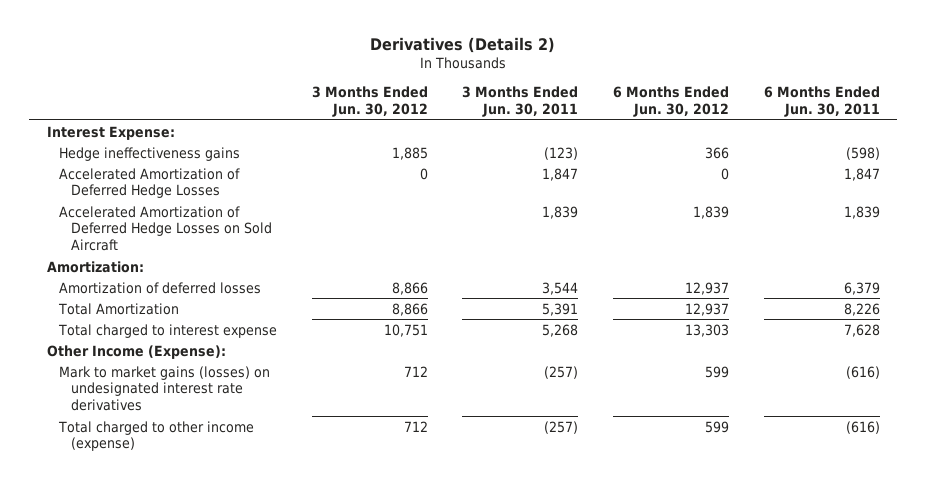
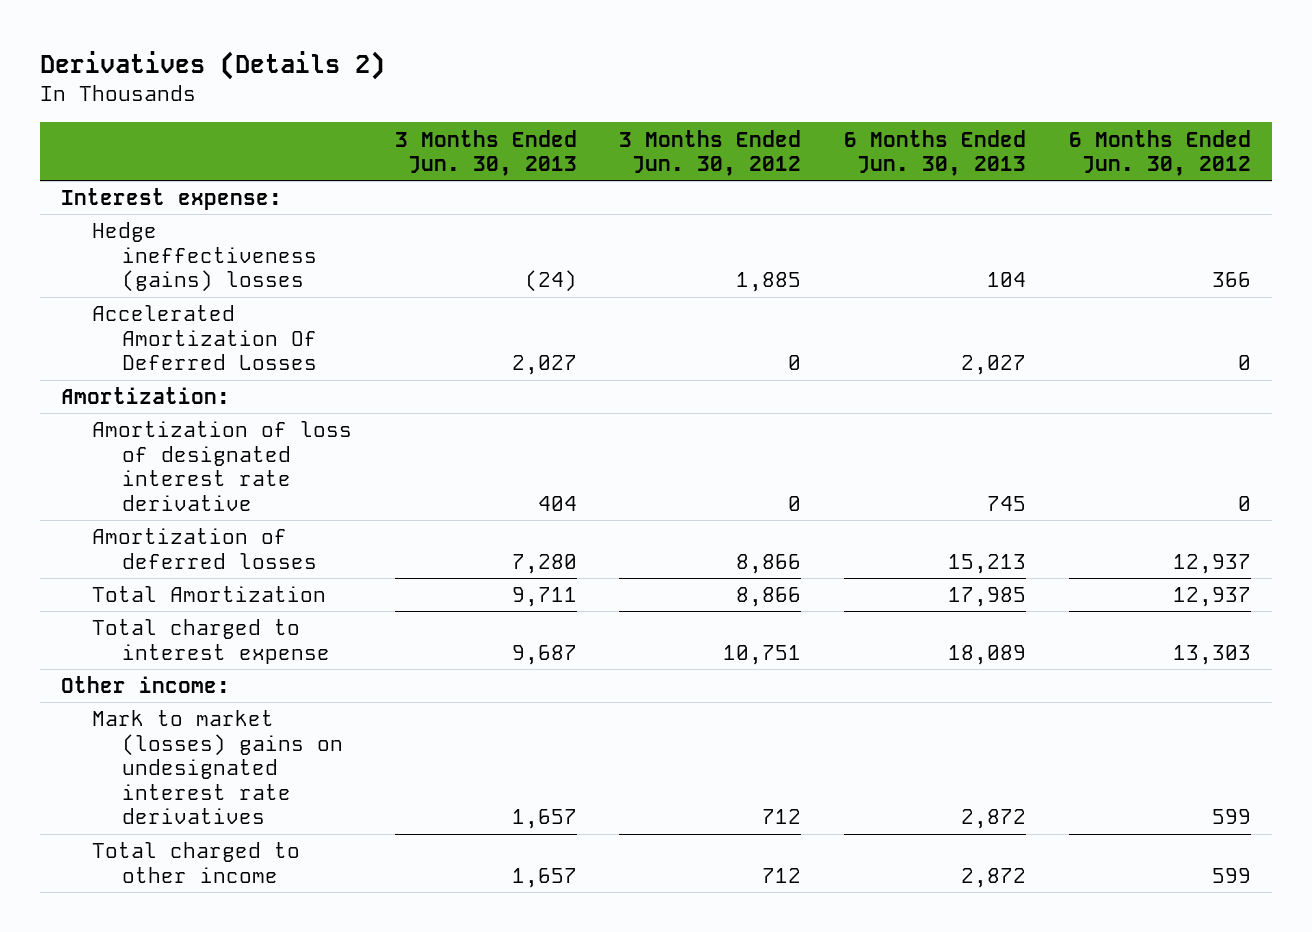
[462,86,579,118] 3 Months Ended Jun. 30, 2011 -> none
[763,86,880,118] 6 Months Ended Jun. 30, 2011 -> none
none -> [394,129,577,177] 3 Months Ended Jun. 30, 2013
none -> [844,129,1027,177] 6 Months Ended Jun. 30, 2013
[58,205,273,252] Accelerated Amortization of Deferred Hedge Losses on Sold Aircraft -> none
[46,125,175,140] Interest Expense: -> [61,188,283,211] Interest expense:
[58,146,240,161] Hedge ineffectiveness gains -> [91,222,318,293] Hedge ineffectiveness (gains) losses
[58,167,240,199] Accelerated Amortization of Deferred Hedge Losses -> [91,305,318,371] Accelerated Amortization Of Deferred Losses
none -> [91,421,352,511] Amortization of loss of designated interest rate derivative
[46,344,226,359] Other Income (Expense): -> [61,676,231,694] Other income:
[58,365,270,412] Mark to market gains (losses) on undesignated interest rate derivatives -> [91,710,344,825] Mark to market (losses) gains on undesignated interest rate derivatives
[57,420,254,452] Total charged to other income (expense) -> [91,842,300,883] Total charged to other income

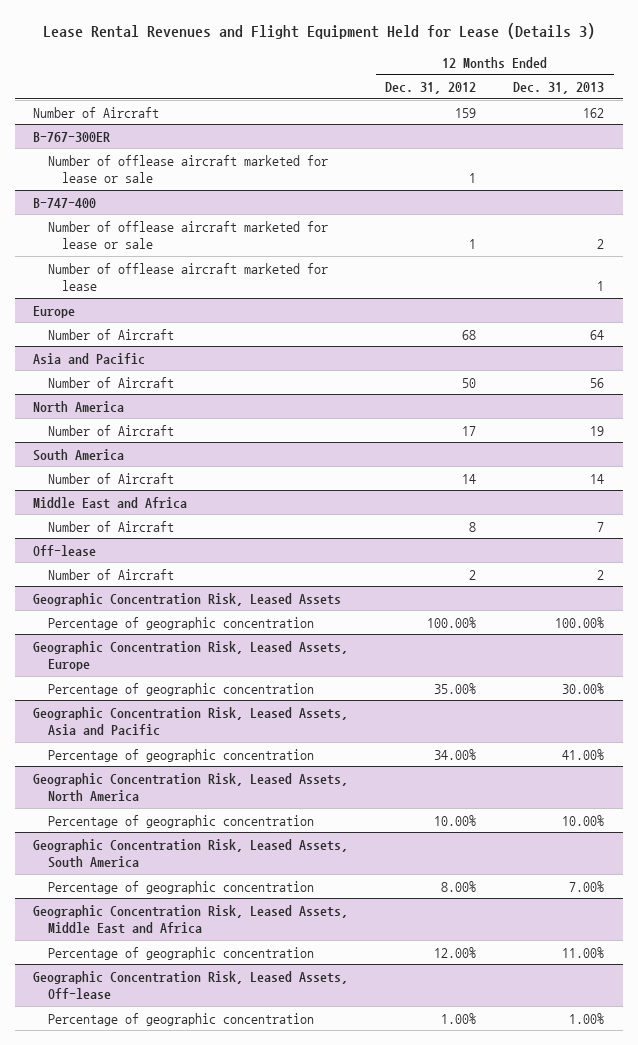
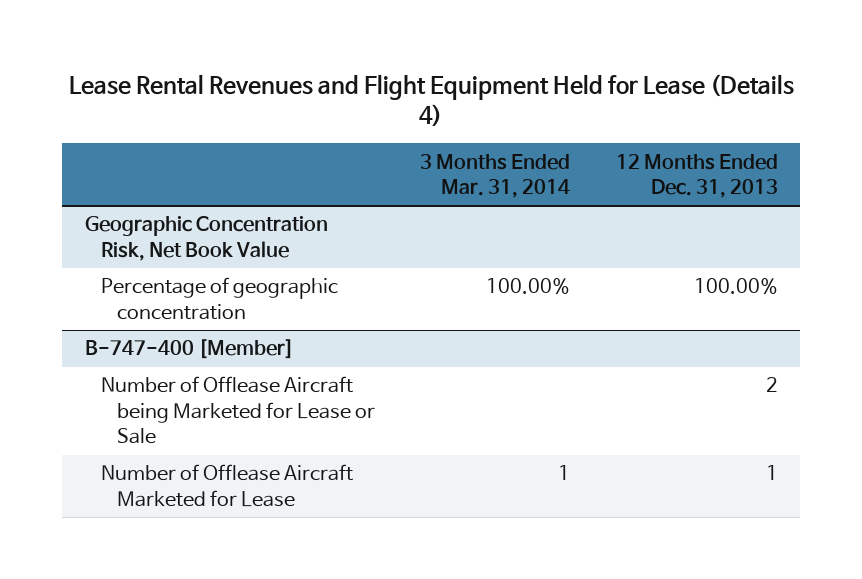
[42,23,595,40] Lease Rental Revenues and Flight Equipment Held for Lease (Details 3) -> [69,73,795,128] Lease Rental Revenues and Flight Equipment Held for Lease (Details 4)
[385,82,477,95] Dec. 31, 2012 -> none
none -> [420,153,571,199] 3 Months Ended Mar. 31, 2014
[33,106,160,118] Number of Aircraft -> none
[33,131,111,142] B-767-300ER -> none
[47,154,328,184] Number of offlease aircraft marketed for lease or sale -> none
[33,197,97,208] B-747-400 -> none
[47,220,328,250] Number of offlease aircraft marketed for lease or sale -> none
[47,262,328,292] Number of offlease aircraft marketed for lease -> none
[33,305,76,318] Europe -> none
[47,328,174,340] Number of Aircraft -> none
[33,352,146,364] Asia and Pacific -> none
[47,376,174,388] Number of Aircraft -> none
[33,400,125,413] North America -> none
[47,424,174,436] Number of Aircraft -> none
[33,448,125,461] South America -> none
[47,472,174,484] Number of Aircraft -> none
[33,496,188,509] Middle East and Africa -> none
[47,520,174,532] Number of Aircraft -> none
[33,544,97,556] Off-lease -> none
[47,568,174,580] Number of Aircraft -> none
[33,592,342,606] Geographic Concentration Risk, Leased Assets -> none
none -> [84,216,328,261] Geographic Concentration Risk, Net Book Value
[33,640,349,672] Geographic Concentration Risk, Leased Assets, Europe -> none
[47,682,314,696] Percentage of geographic concentration -> none
[33,706,349,736] Geographic Concentration Risk, Leased Assets, Asia and Pacific -> none
[47,748,314,762] Percentage of geographic concentration -> none
[33,772,349,803] Geographic Concentration Risk, Leased Assets, North America -> none
[47,814,314,828] Percentage of geographic concentration -> none
[33,838,349,869] Geographic Concentration Risk, Leased Assets, South America -> none
[47,880,314,894] Percentage of geographic concentration -> none
[33,904,349,935] Geographic Concentration Risk, Leased Assets, Middle East and Africa -> none
[47,946,314,960] Percentage of geographic concentration -> none
[33,970,349,1000] Geographic Concentration Risk, Leased Assets, Off-lease -> none
[47,1012,314,1026] Percentage of geographic concentration -> none
none -> [84,339,294,360] B-747-400 [Member]
none -> [100,376,375,445] Number of Offlease Aircraft being Marketed for Lease or Sale
none -> [100,464,353,507] Number of Offlease Aircraft Marketed for Lease

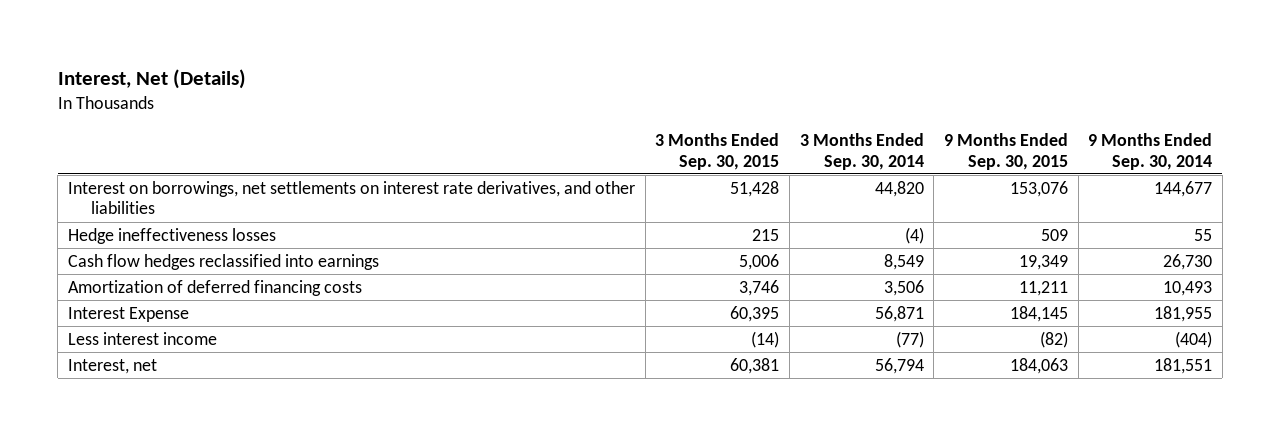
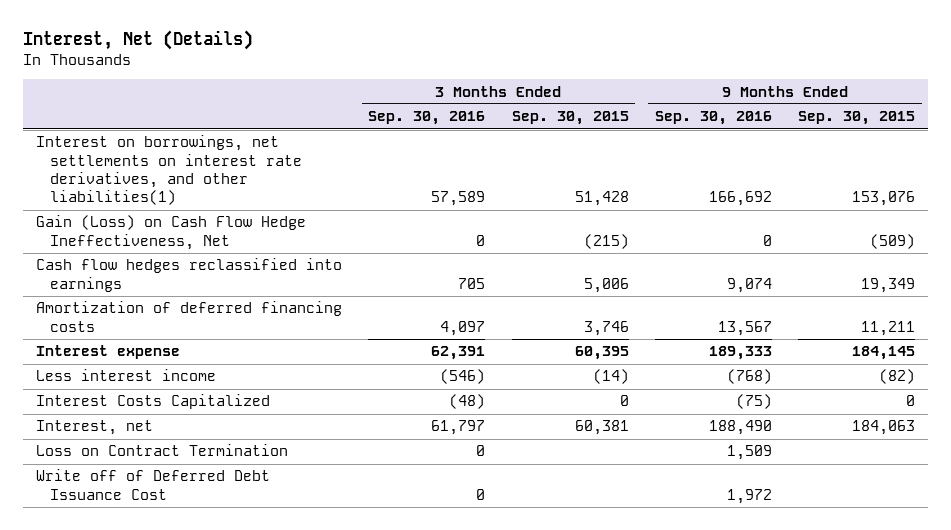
[799,132,924,170] 3 Months Ended Sep. 30, 2014 -> none
[1088,132,1213,170] 9 Months Ended Sep. 30, 2014 -> none
none -> [368,111,486,126] Sep. 30, 2016
none -> [654,111,772,126] Sep. 30, 2016
[68,180,636,215] Interest on borrowings, net settlements on interest rate derivatives, and other liabilities -> [35,135,302,206] Interest on borrowings, net settlements on interest rate derivatives, and other liabilities(1)
[68,227,277,244] Hedge ineffectiveness losses -> [35,215,306,250] Gain (Loss) on Cash Flow Hedge Ineffectiveness, Net
[752,228,780,241] 215 -> [583,233,629,249] (215)
[1040,228,1068,241] 509 -> [870,233,916,249] (509)
[68,306,190,322] Interest Expense -> [35,345,180,360] Interest expense
none -> [35,394,270,410] Interest Costs Capitalized
none -> [35,444,288,457] Loss on Contract Termination
none -> [35,469,270,500] Write off of Deferred Debt Issuance Cost

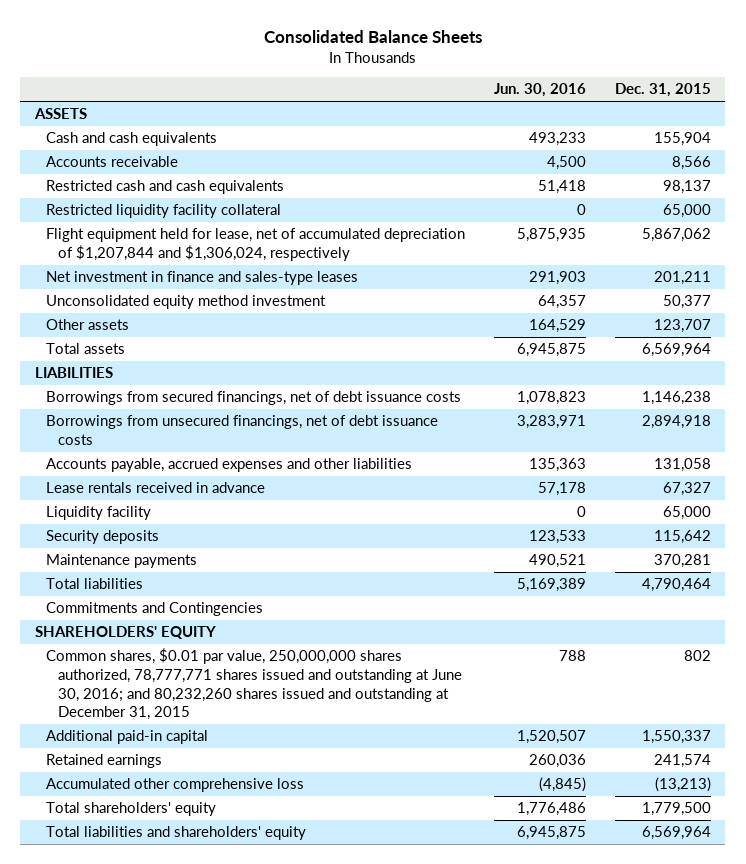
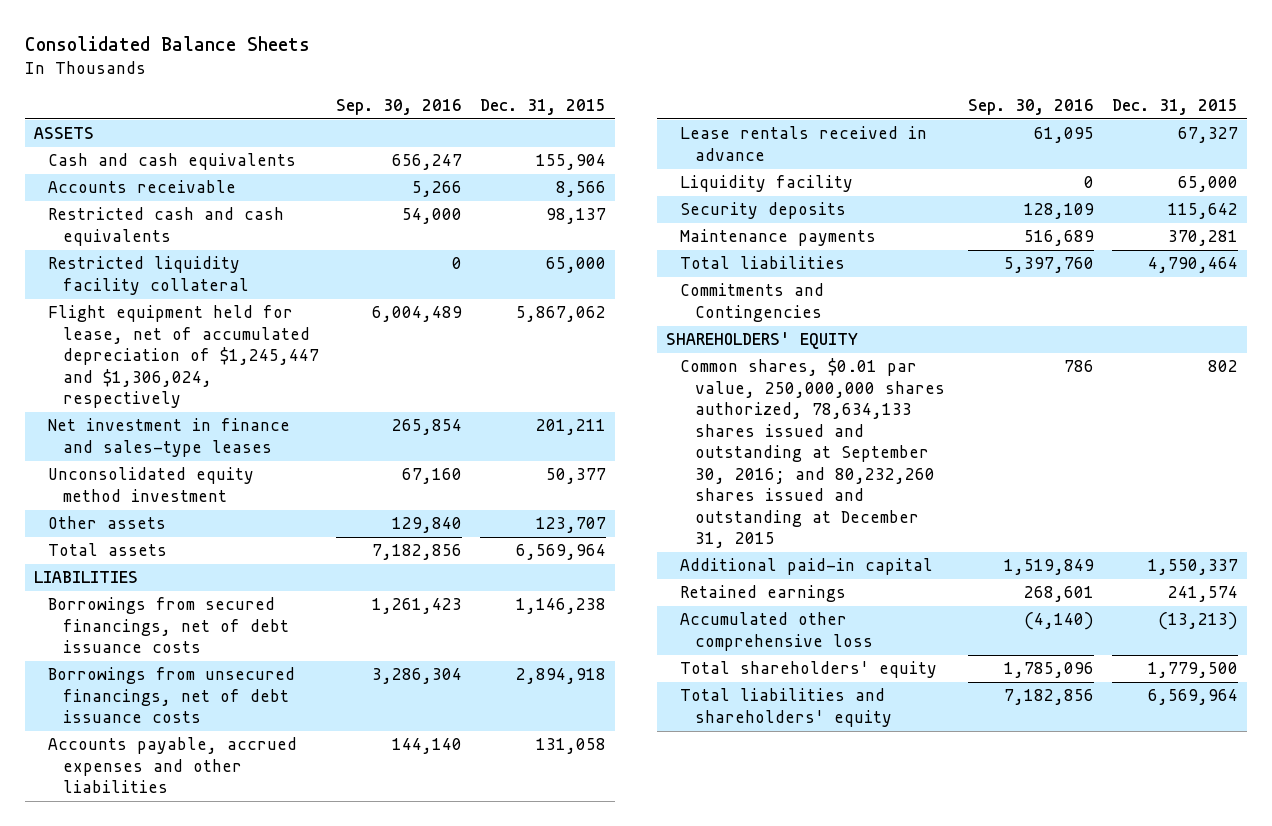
[494,83,587,98] Jun. 30, 2016 -> none
none -> [336,98,463,115] Sep. 30, 2016
[46,228,466,262] Flight equipment held for lease, net of accumulated depreciation of $1,207,844 and $1,306,024, respectively -> [48,305,320,409] Flight equipment held for lease, net of accumulated depreciation of $1,245,447 and $1,306,024, respectively
[46,648,463,721] Common shares, $0.01 par value, 250,000,000 shares authorized, 78,777,771 shares issued and outstanding at June 30, 2016; and 80,232,260 shares issued and outstanding at December 31, 2015 -> [680,358,946,549] Common shares, $0.01 par value, 250,000,000 shares authorized, 78,634,133 shares issued and outstanding at September 30, 2016; and 80,232,260 shares issued and outstanding at December 31, 2015

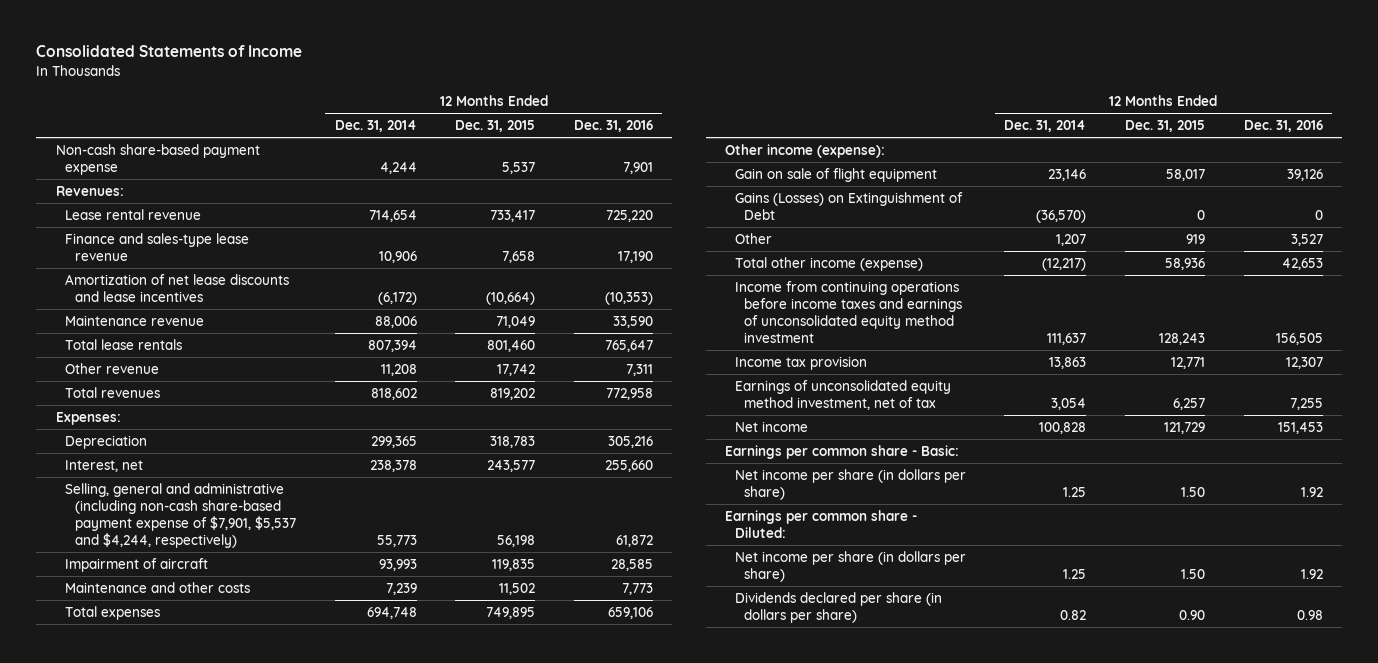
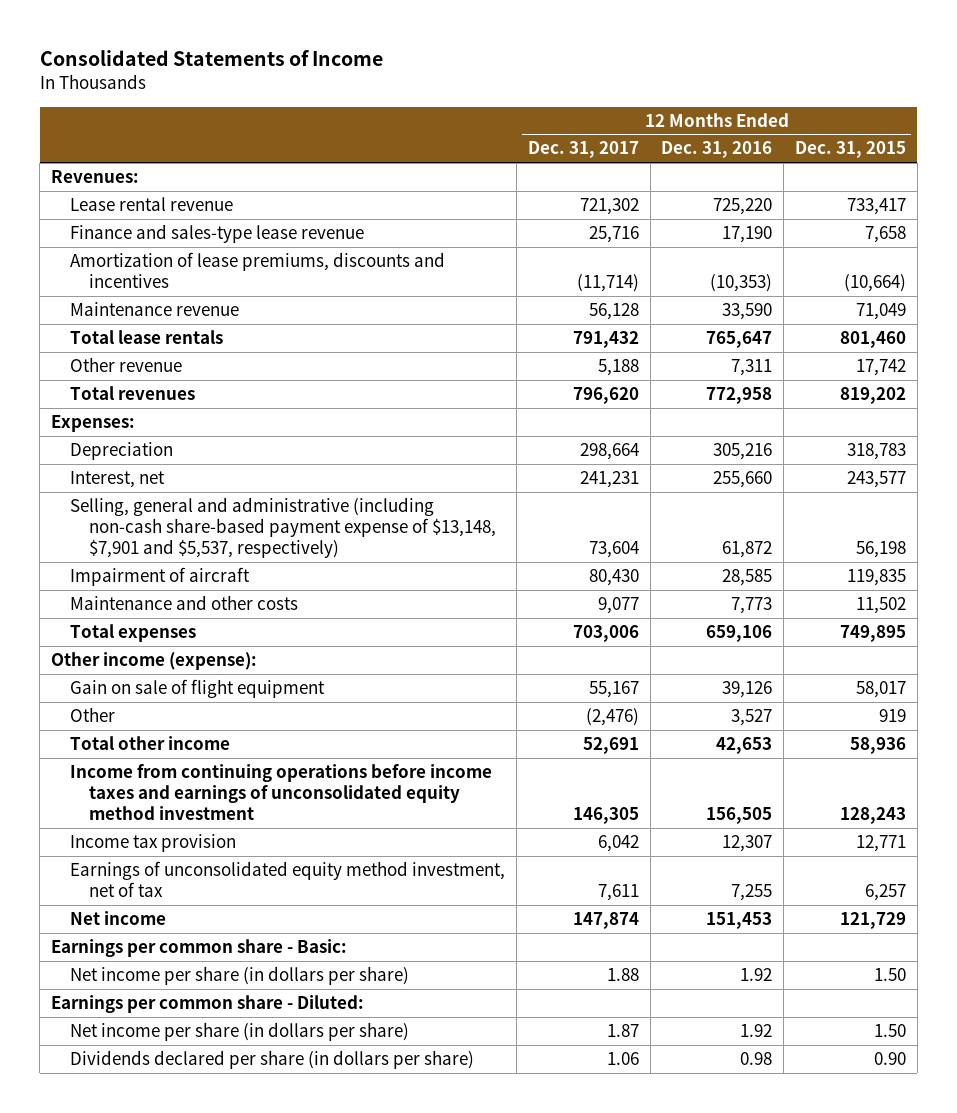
[334,119,417,132] Dec. 31, 2014 -> none
none -> [527,141,639,159] Dec. 31, 2017
[55,143,260,175] Non-cash share-based payment expense -> none
[65,273,290,302] Amortization of net lease discounts and lease incentives -> [70,252,446,289] Amortization of lease premiums, discounts and incentives
[65,482,296,548] Selling, general and administrative (including non-cash share-based payment expense of $7,901, $5,537 and $4,244, respectively) -> [70,497,497,559] Selling, general and administrative (including non-cash share-based payment expense of $13,148, $7,901 and $5,537, respectively)
[734,191,963,220] Gains (Losses) on Extinguishment of Debt -> none
[734,256,923,271] Total other income (expense) -> [70,736,231,751] Total other income

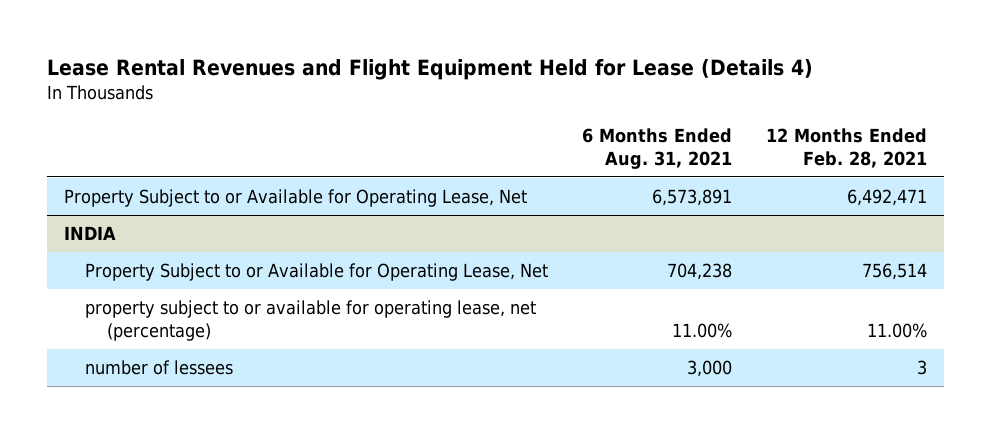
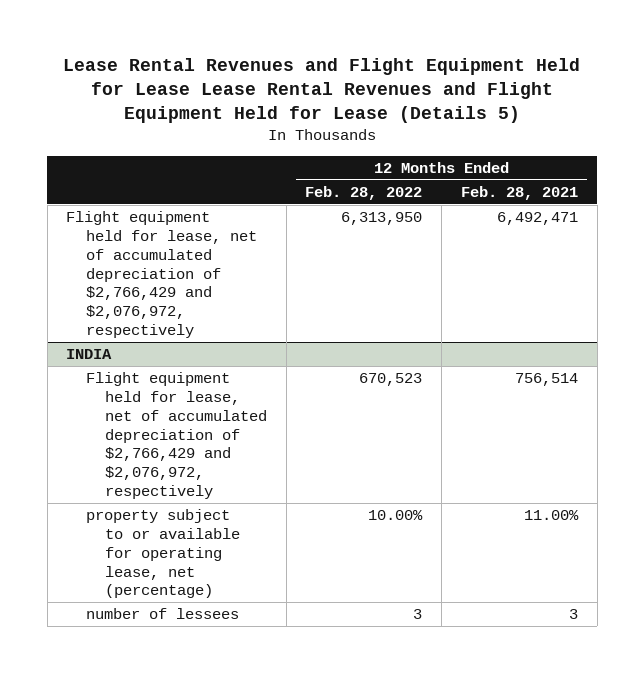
[46,58,813,80] Lease Rental Revenues and Flight Equipment Held for Lease (Details 4) -> [63,58,581,124] Lease Rental Revenues and Flight Equipment Held for Lease Lease Rental Revenues and Flight Equipment Held for Lease (Details 5)
[582,127,733,169] 6 Months Ended Aug. 31, 2021 -> none
none -> [305,186,423,201] Feb. 28, 2022
[63,189,527,208] Property Subject to or Available for Operating Lease, Net -> [66,211,257,339] Flight equipment held for lease, net of accumulated depreciation of $2,766,429 and $2,076,972, respectively
[85,263,549,282] Property Subject to or Available for Operating Lease, Net -> [85,372,267,500] Flight equipment held for lease, net of accumulated depreciation of $2,766,429 and $2,076,972, respectively

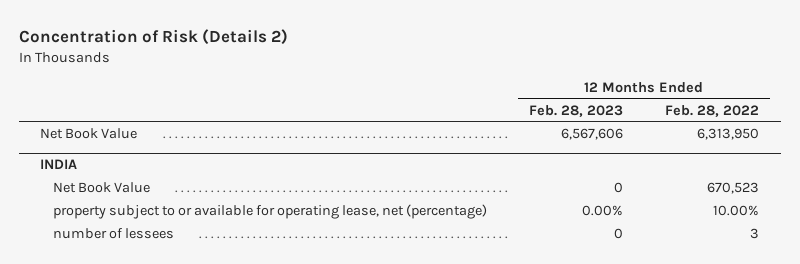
[63,58,581,124] Lease Rental Revenues and Flight Equipment Held for Lease Lease Rental Revenues and Flight Equipment Held for Lease (Details 5) -> [19,28,289,45] Concentration of Risk (Details 2)
[460,186,578,201] Feb. 28, 2021 -> none
none -> [528,104,623,117] Feb. 28, 2023
[66,211,257,339] Flight equipment held for lease, net of accumulated depreciation of $2,766,429 and $2,076,972, respectively -> [40,127,138,139] Net Book Value
[85,372,267,500] Flight equipment held for lease, net of accumulated depreciation of $2,766,429 and $2,076,972, respectively -> [52,181,150,193] Net Book Value

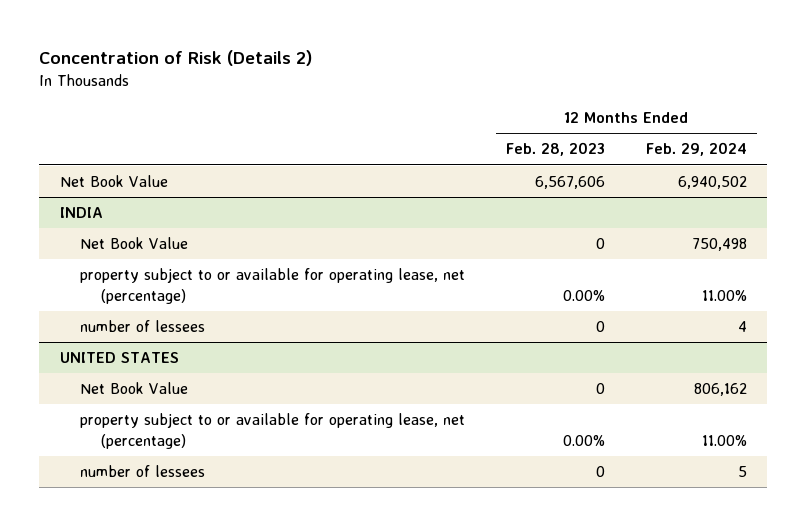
[665,104,760,117] Feb. 28, 2022 -> none
none -> [645,142,747,157] Feb. 29, 2024
none -> [59,352,179,364] UNITED STATES
none -> [80,382,189,395] Net Book Value
none -> [80,413,466,449] property subject to or available for operating lease, net (percentage)
none -> [80,465,206,478] number of lessees

